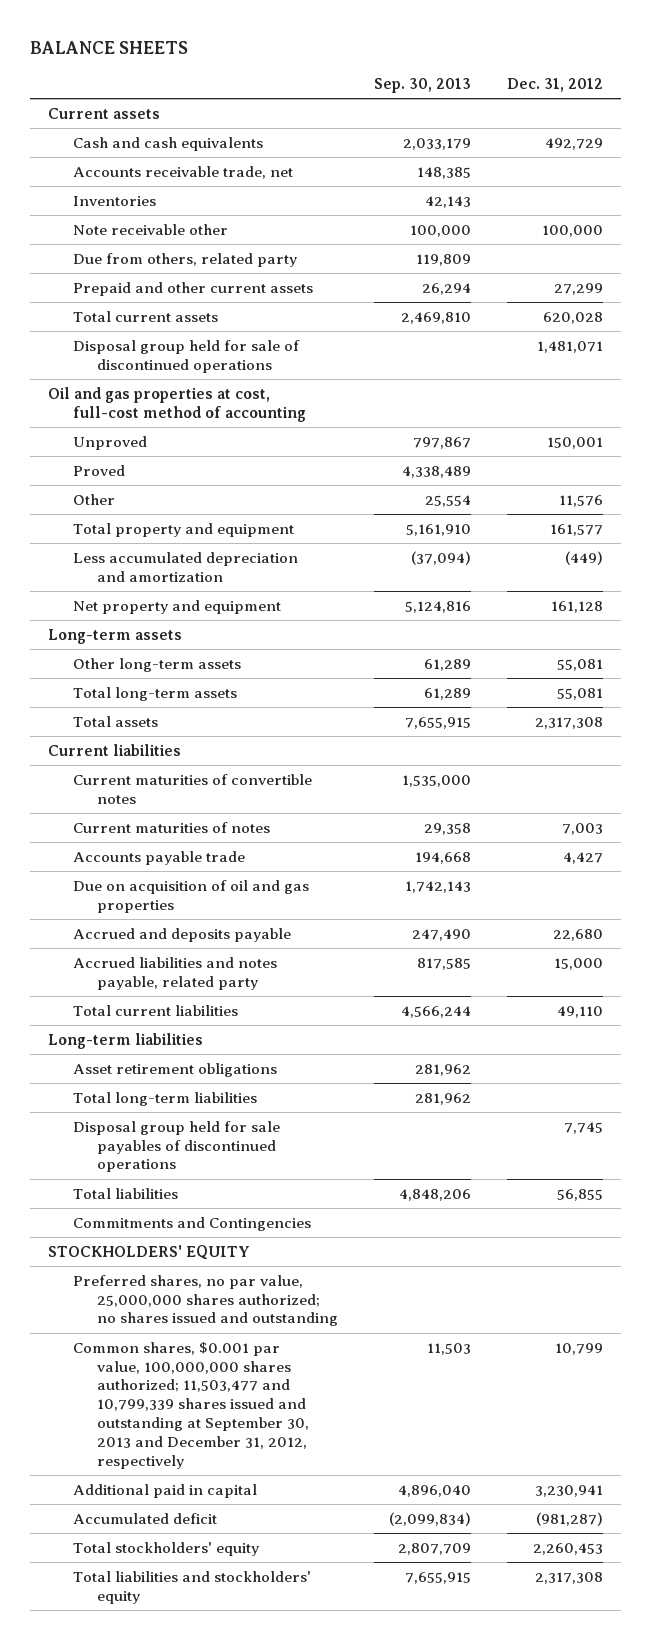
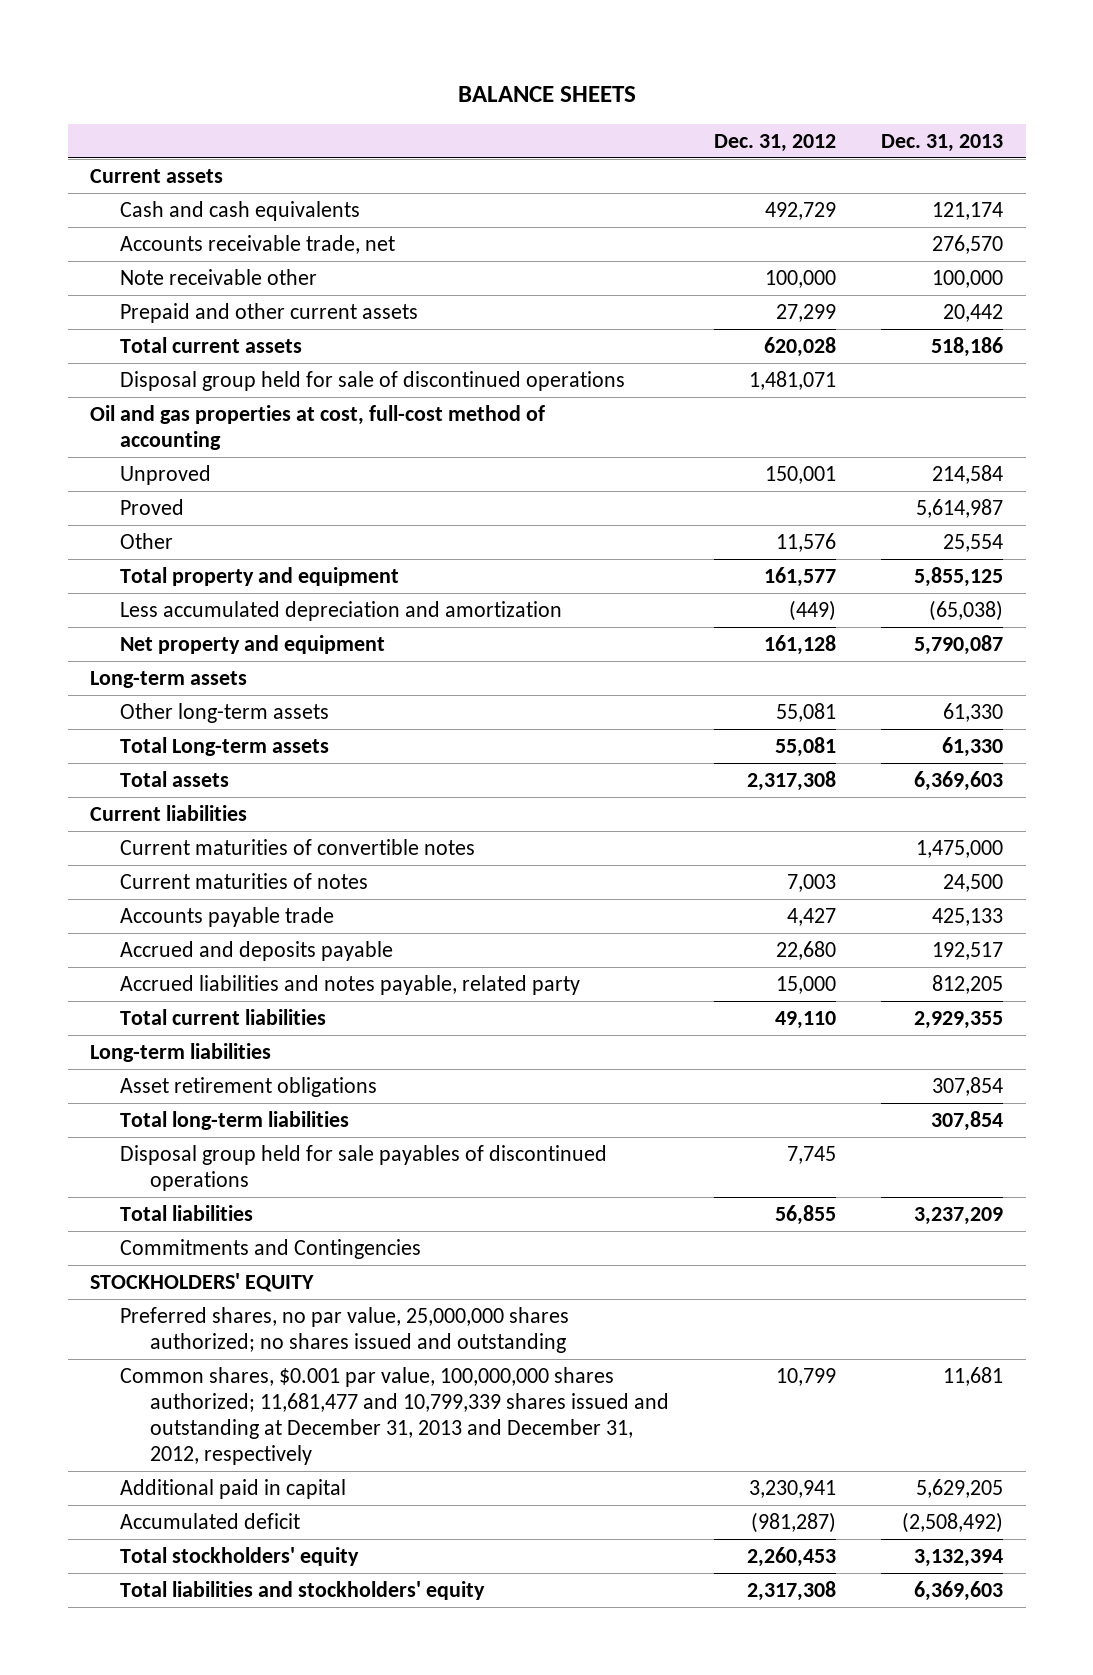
[373,78,471,94] Sep. 30, 2013 -> none
none -> [881,133,1004,152] Dec. 31, 2013
[72,195,156,206] Inventories -> none
[72,252,297,267] Due from others, related party -> none
[72,686,237,701] Total long-term assets -> [120,737,330,757] Total Long-term assets
[72,879,309,913] Due on acquisition of oil and gas properties -> none
[72,1341,309,1469] Common shares, $0.001 par value, 100,000,000 shares authorized; 11,503,477 and 10,799,339 shares issued and outstanding at September 30, 2013 and December 31, 2012, respectively -> [120,1367,670,1466] Common shares, $0.001 par value, 100,000,000 shares authorized; 11,681,477 and 10,799,339 shares issued and outstanding at December 31, 2013 and December 31, 2012, respectively

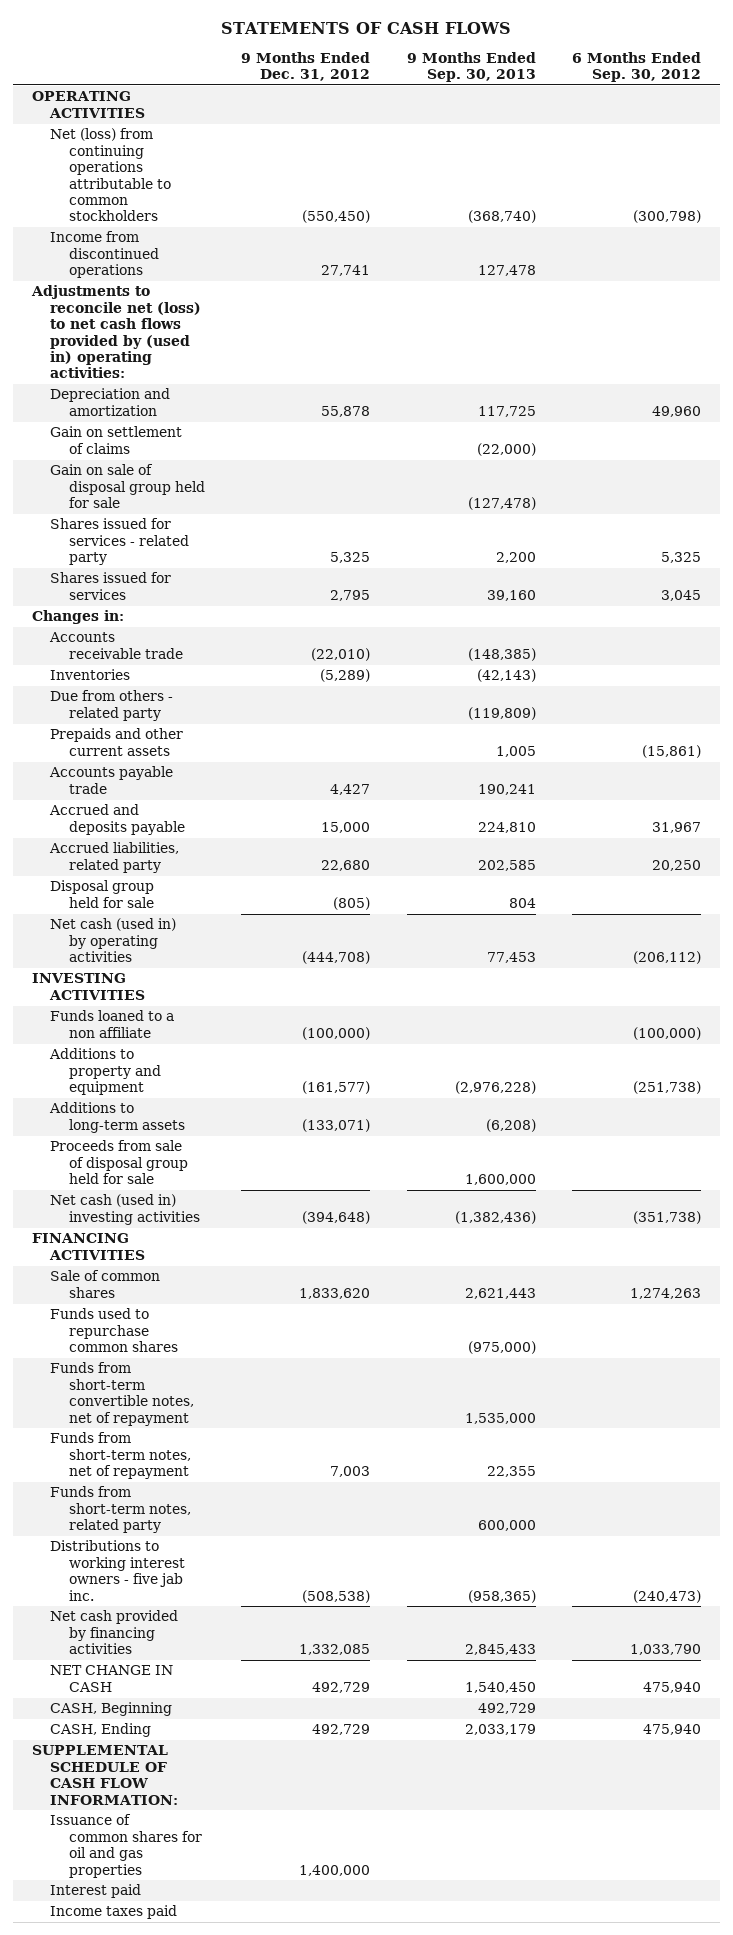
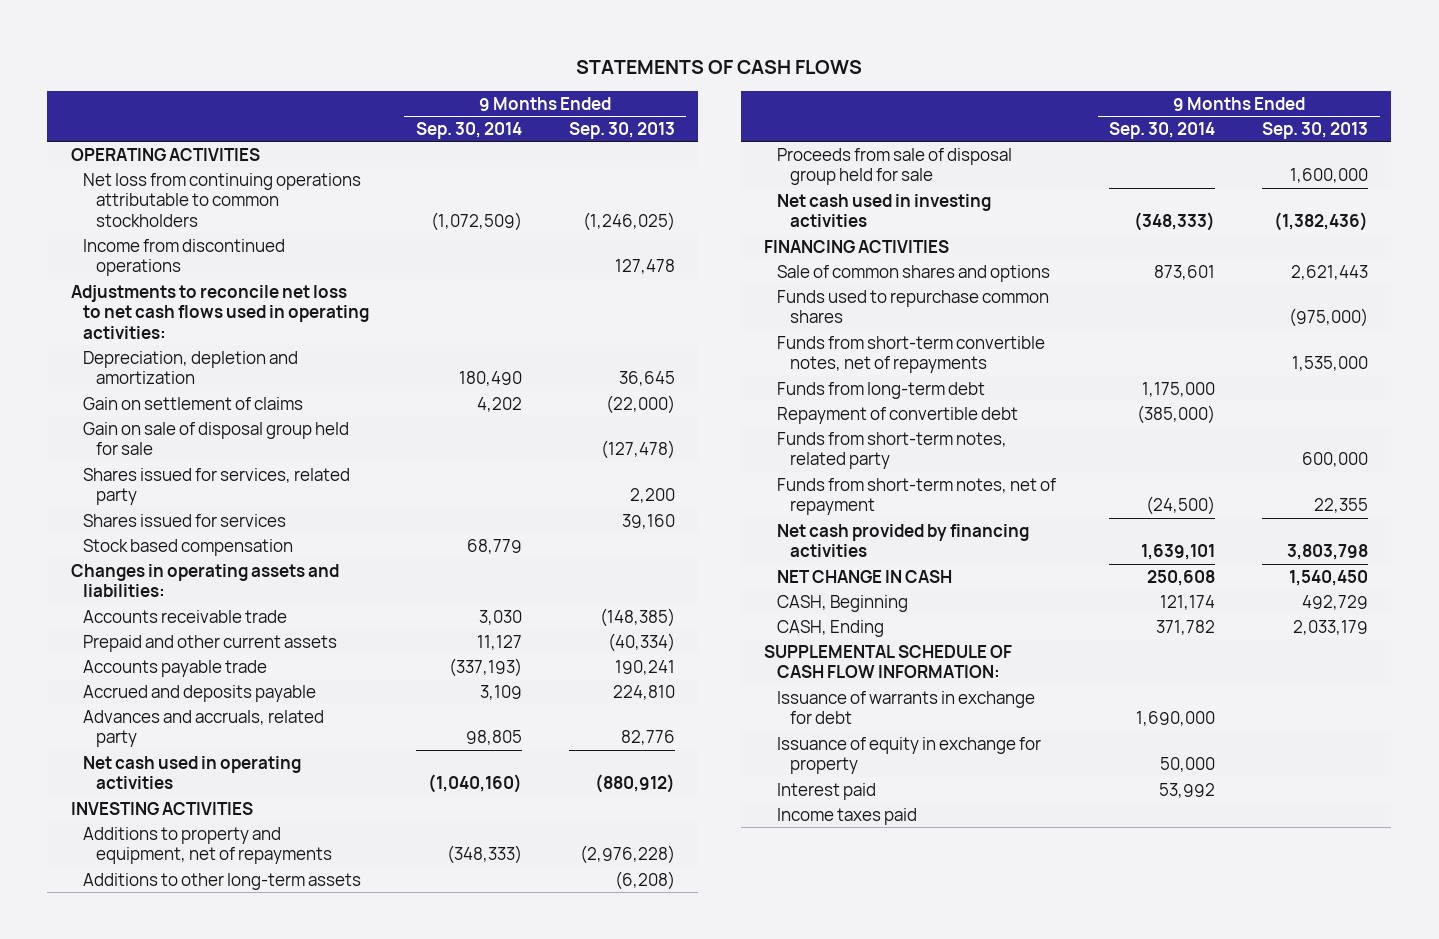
[241,51,371,82] 9 Months Ended Dec. 31, 2012 -> none
[572,51,702,83] 6 Months Ended Sep. 30, 2012 -> none
none -> [416,121,523,139] Sep. 30, 2014
[50,128,171,222] Net (loss) from continuing operations attributable to common stockholders -> [83,172,362,227] Net loss from continuing operations attributable to common stockholders
[467,210,536,224] (368,740) -> [582,211,675,231] (1,246,025)
[30,285,202,379] Adjustments to reconcile net (loss) to net cash flows provided by (used in) operating activities: -> [70,284,370,339] Adjustments to reconcile net loss to net cash flows used in operating activities:
[50,388,171,416] Depreciation and amortization -> [83,350,299,385] Depreciation, depletion and amortization
[477,405,536,417] 117,725 -> [618,371,675,387] 36,645
[50,518,189,566] Shares issued for services - related party -> [83,467,351,506] Shares issued for services, related party
none -> [83,538,294,556] Stock based compensation
[31,610,124,625] Changes in: -> [70,563,339,598] Changes in operating assets and liabilities:
[50,669,131,681] Inventories -> none
[50,690,174,721] Due from others - related party -> none
[50,728,184,756] Prepaids and other current assets -> [83,634,338,652] Prepaid and other current assets
[495,745,536,757] 1,005 -> [607,632,675,652] (40,334)
[50,880,155,908] Disposal group held for sale -> none
[49,842,180,873] Accrued liabilities, related party -> [83,709,325,748] Advances and accruals, related party
[477,859,536,871] 202,585 -> [620,730,675,746] 82,776
[50,918,177,963] Net cash (used in) by operating activities -> [83,755,302,790] Net cash used in operating activities
[486,952,536,964] 77,453 -> [594,774,675,794] (880,912)
[50,1010,175,1038] Funds loaned to a non affiliate -> none
[49,1048,161,1096] Additions to property and equipment -> [83,826,333,865] Additions to property and equipment, net of repayments
[49,1102,185,1133] Additions to long-term assets -> [83,872,362,890] Additions to other long-term assets
[50,1194,200,1225] Net cash (used in) investing activities -> [776,193,991,228] Net cash used in investing activities
[50,1270,161,1298] Sale of common shares -> [776,264,1050,282] Sale of common shares and options
[50,1362,194,1426] Funds from short-term convertible notes, net of repayment -> [776,335,1045,374] Funds from short-term convertible notes, net of repayments
none -> [776,381,985,399] Funds from long-term debt
none -> [776,406,1018,424] Repayment of convertible debt
[50,1540,185,1601] Distributions to working interest owners - five jab inc. -> none
[50,1432,191,1480] Funds from short-term notes, net of repayment -> [776,477,1056,516] Funds from short-term notes, net of repayment
[464,1644,536,1656] 2,845,433 -> [1287,544,1369,561] 3,803,798
[50,1814,202,1878] Issuance of common shares for oil and gas properties -> none
none -> [776,690,1035,725] Issuance of warrants in exchange for debt
none -> [776,736,1041,775] Issuance of equity in exchange for property

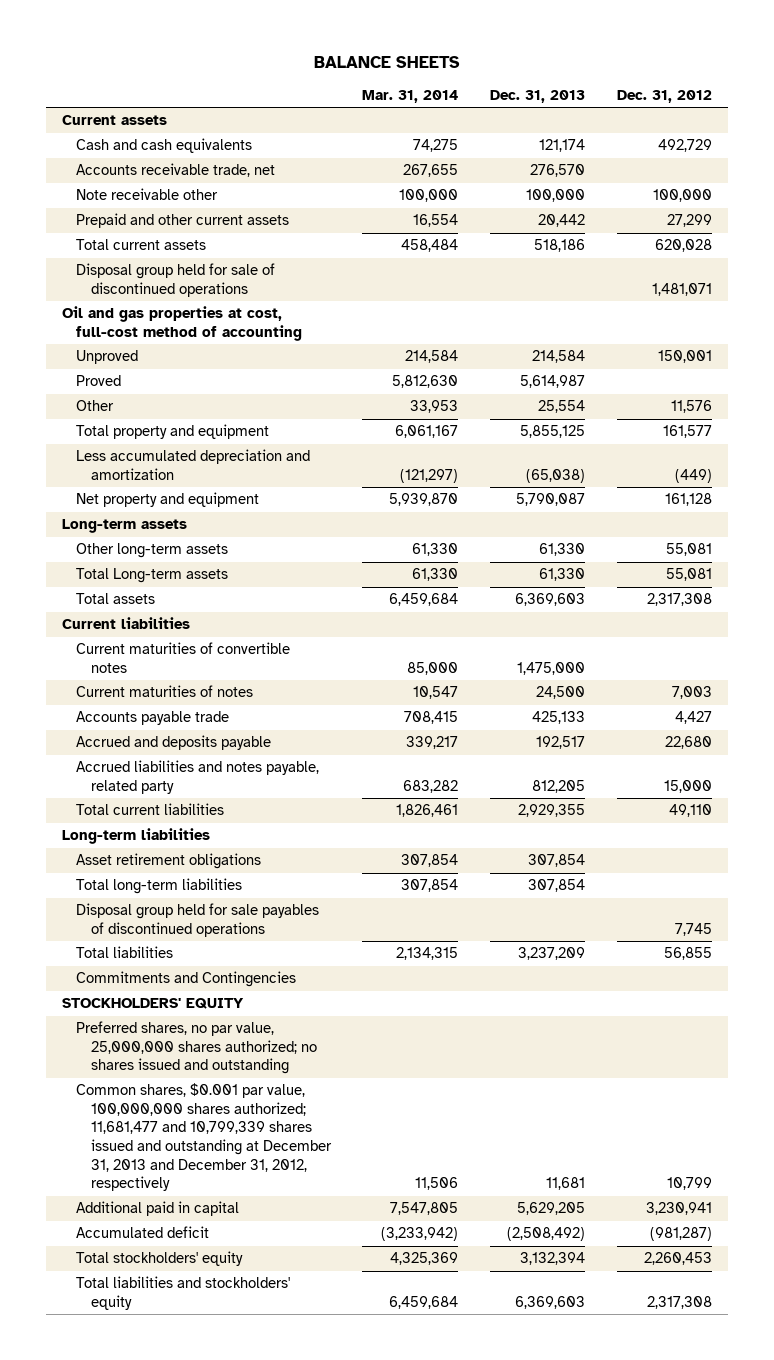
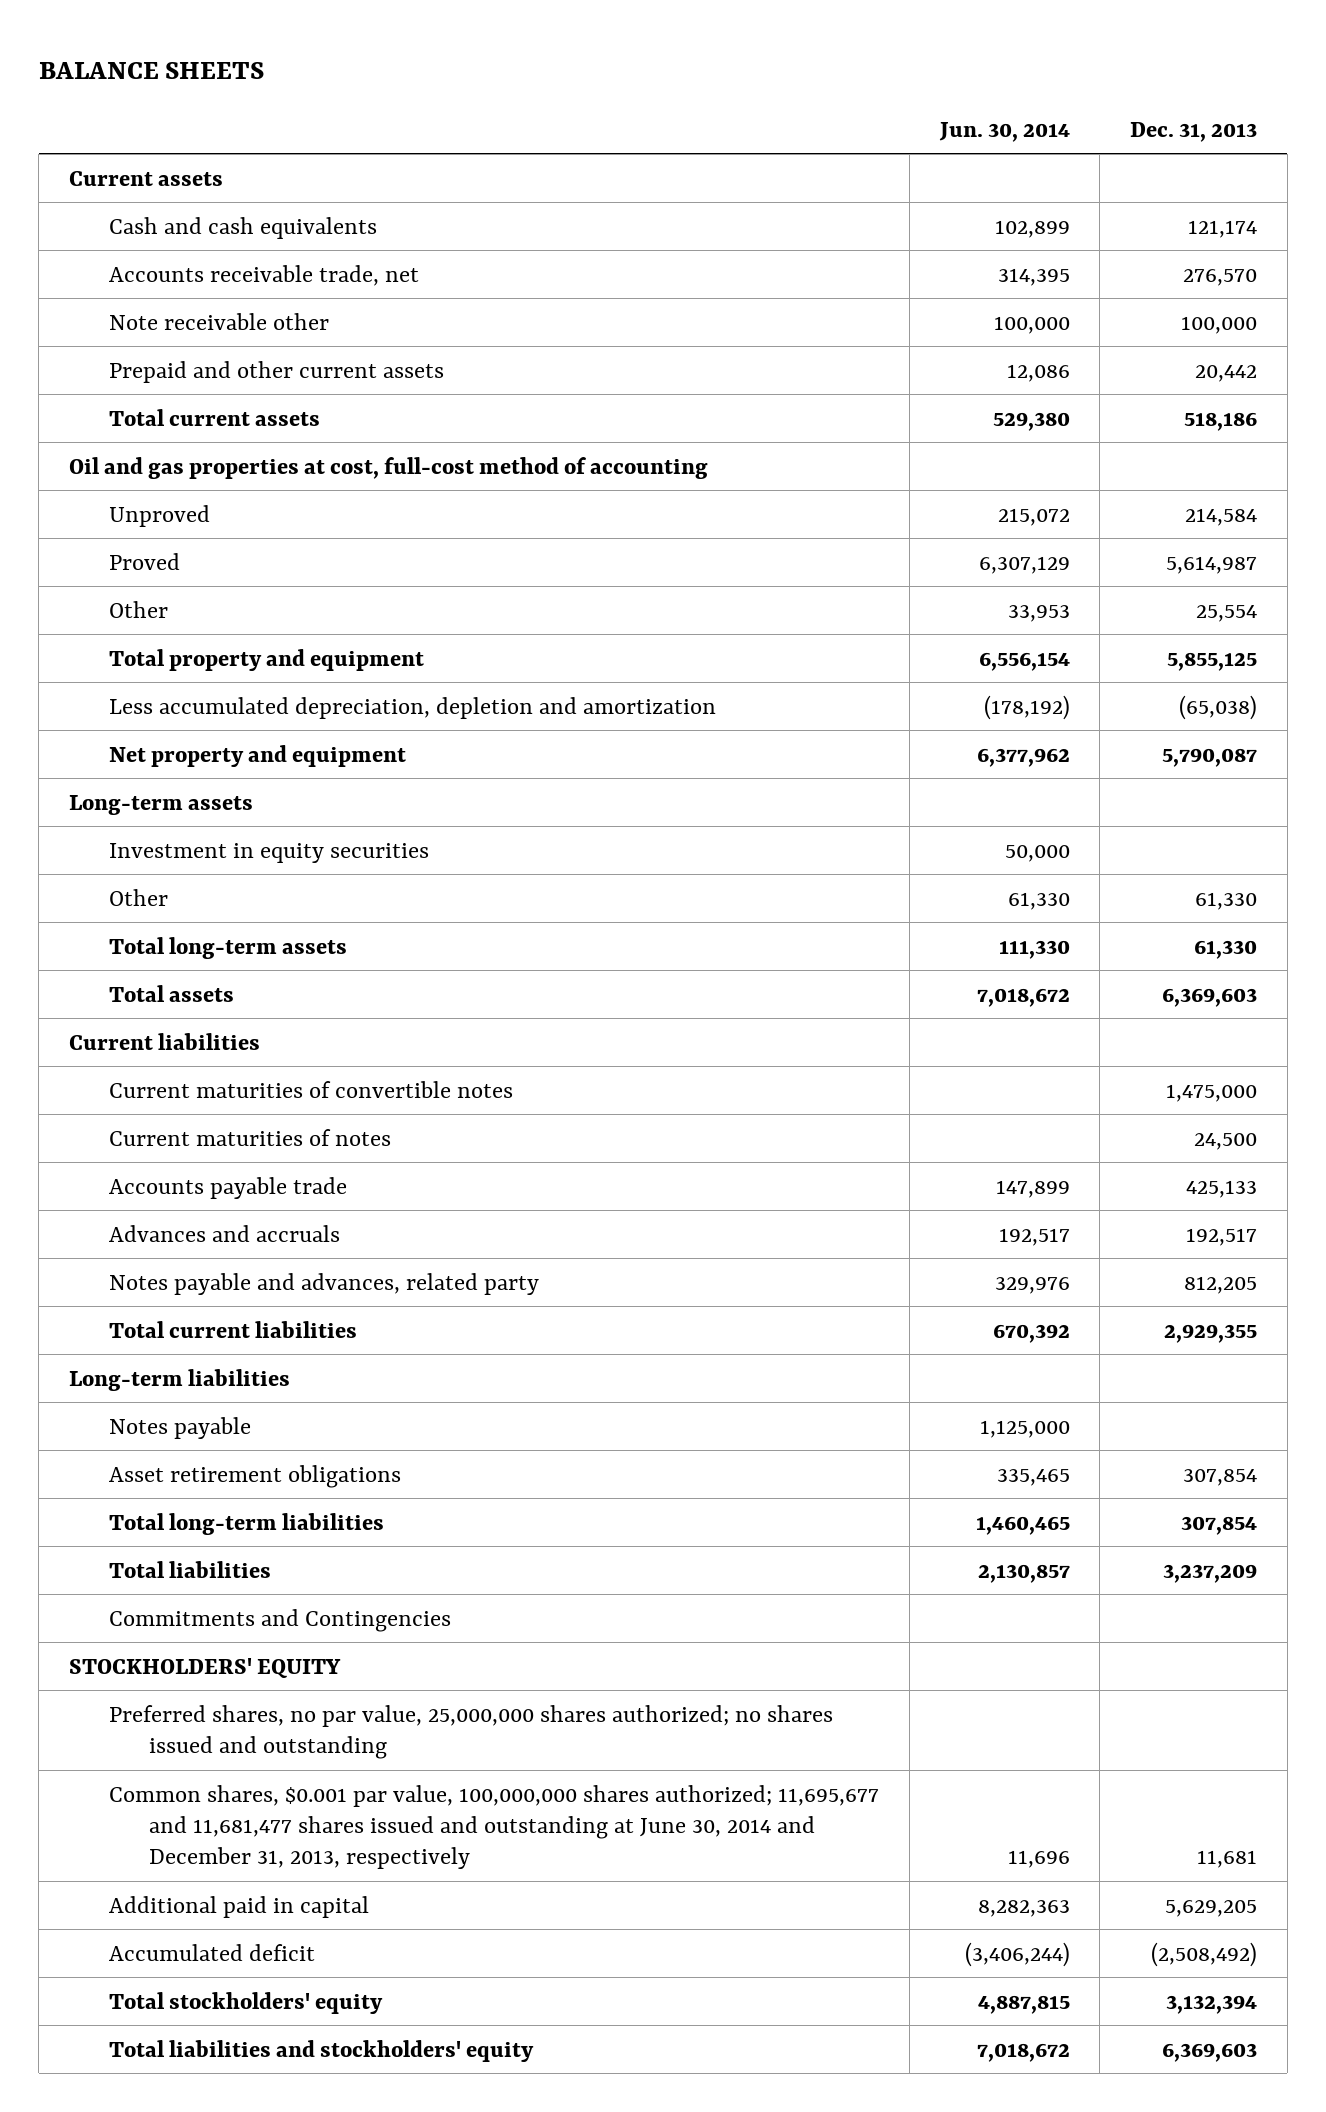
[362,89,459,103] Mar. 31, 2014 -> none
[616,89,712,103] Dec. 31, 2012 -> none
none -> [938,121,1070,142] Jun. 30, 2014
[76,263,276,297] Disposal group held for sale of discontinued operations -> none
[76,449,311,480] Less accumulated depreciation and amortization -> [108,696,716,719] Less accumulated depreciation, depletion and amortization
none -> [108,842,429,863] Investment in equity securities
[76,543,229,559] Other long-term assets -> [108,888,168,906] Other
[76,568,229,584] Total Long-term assets -> [108,936,347,959] Total long-term assets
[76,735,272,751] Accrued and deposits payable -> [108,1224,340,1242] Advances and accruals
[76,760,320,794] Accrued liabilities and notes payable, related party -> [108,1272,539,1295] Notes payable and advances, related party
none -> [108,1416,251,1439] Notes payable
[76,903,320,937] Disposal group held for sale payables of discontinued operations -> none
[76,1083,332,1192] Common shares, $0.001 par value, 100,000,000 shares authorized; 11,681,477 and 10,799,339 shares issued and outstanding at December 31, 2013 and December 31, 2012, respectively -> [108,1784,879,1870] Common shares, $0.001 par value, 100,000,000 shares authorized; 11,695,677 and 11,681,477 shares issued and outstanding at June 30, 2014 and December 31, 2013, respectively

